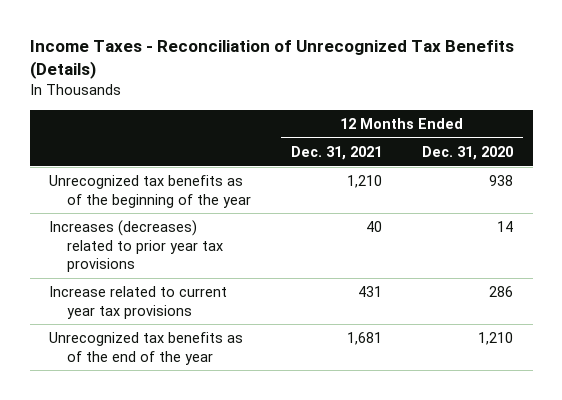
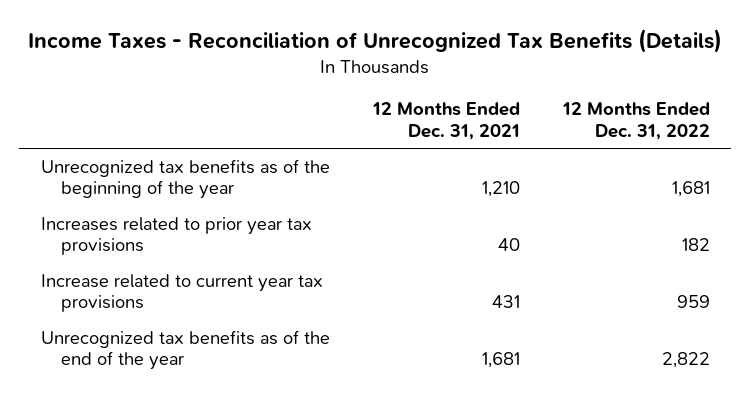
[421,145,513,160] Dec. 31, 2020 -> none
none -> [561,102,710,140] 12 Months Ended Dec. 31, 2022
[49,220,224,273] Increases (decreases) related to prior year tax provisions -> [40,216,312,256] Increases related to prior year tax provisions

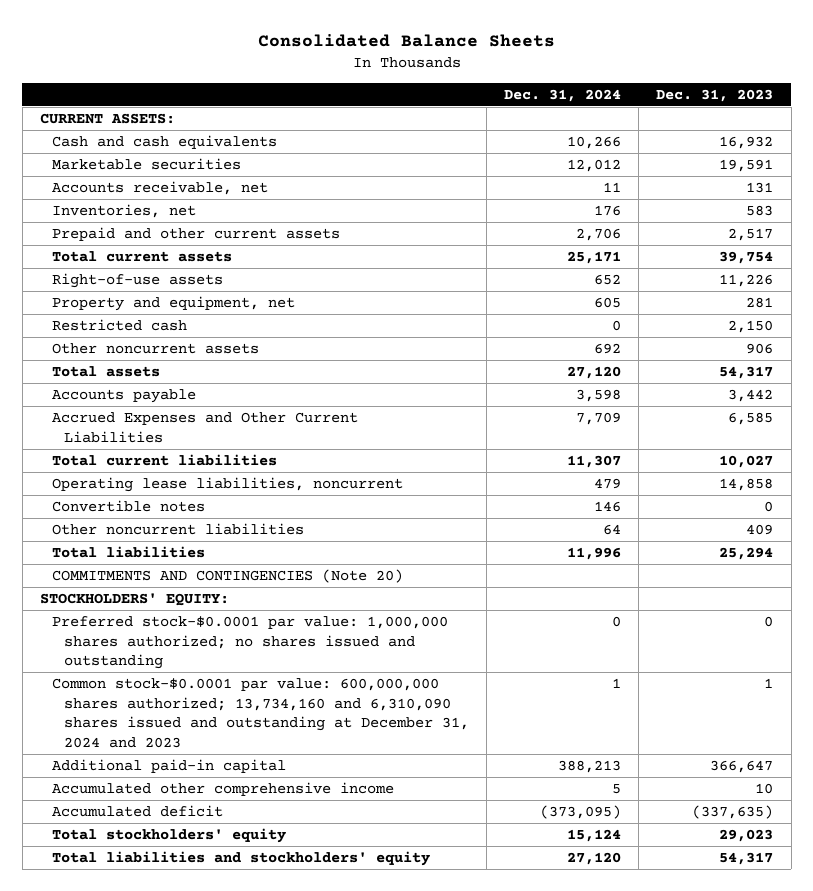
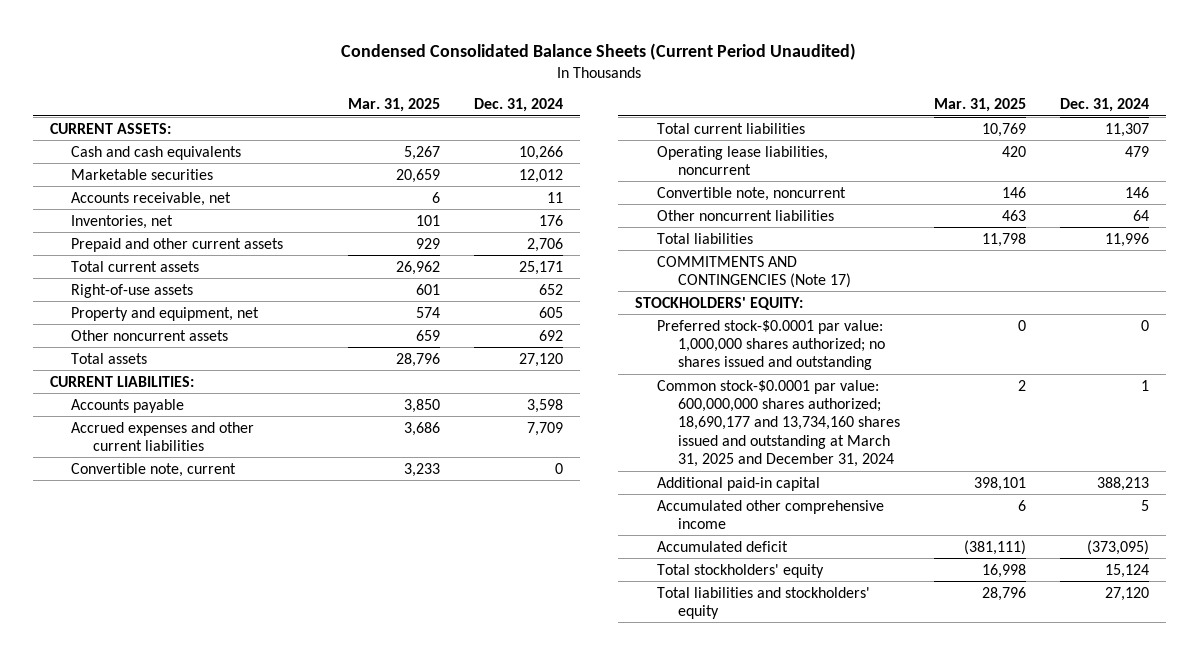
[257,34,555,48] Consolidated Balance Sheets -> [341,42,857,60] Condensed Consolidated Balance Sheets (Current Period Unaudited)
[656,88,774,102] Dec. 31, 2023 -> none
none -> [348,98,441,113] Mar. 31, 2025
[51,319,187,332] Restricted cash -> none
none -> [49,375,194,387] CURRENT LIABILITIES:
[51,412,358,443] Accrued Expenses and Other Current Liabilities -> [71,421,255,451] Accrued expenses and other current liabilities
none -> [71,462,237,477] Convertible note, current
[51,500,205,513] Convertible notes -> [656,186,846,201] Convertible note, noncurrent
[51,569,403,584] COMMITMENTS AND CONTINGENCIES (Note 20) -> [656,255,852,288] COMMITMENTS AND CONTINGENCIES (Note 17)
[51,678,469,748] Common stock-$0.0001 par value: 600,000,000 shares authorized; 13,734,160 and 6,310,090 shares issued and outstanding at December 31, 2024 and 2023 -> [656,379,901,468] Common stock-$0.0001 par value: 600,000,000 shares authorized; 18,690,177 and 13,734,160 shares issued and outstanding at March 31, 2025 and December 31, 2024

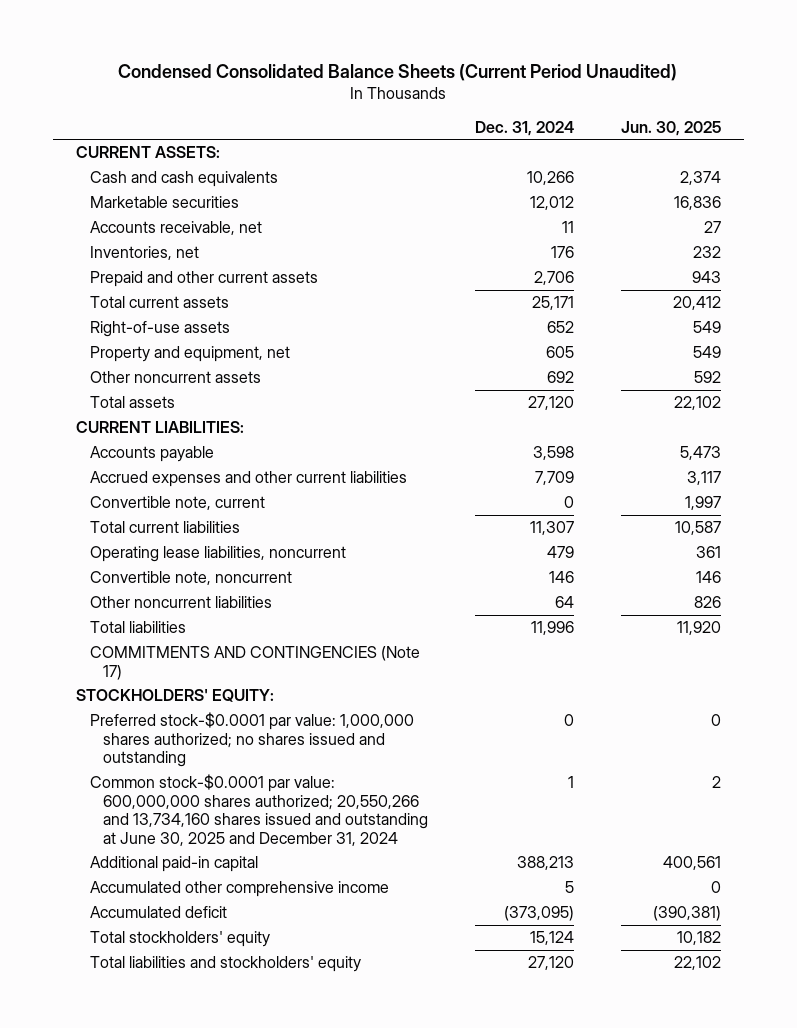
[348,98,441,113] Mar. 31, 2025 -> none
none -> [620,120,721,136] Jun. 30, 2025
[656,379,901,468] Common stock-$0.0001 par value: 600,000,000 shares authorized; 18,690,177 and 13,734,160 shares issued and outstanding at March 31, 2025 and December 31, 2024 -> [89,774,428,846] Common stock-$0.0001 par value: 600,000,000 shares authorized; 20,550,266 and 13,734,160 shares issued and outstanding at June 30, 2025 and December 31, 2024

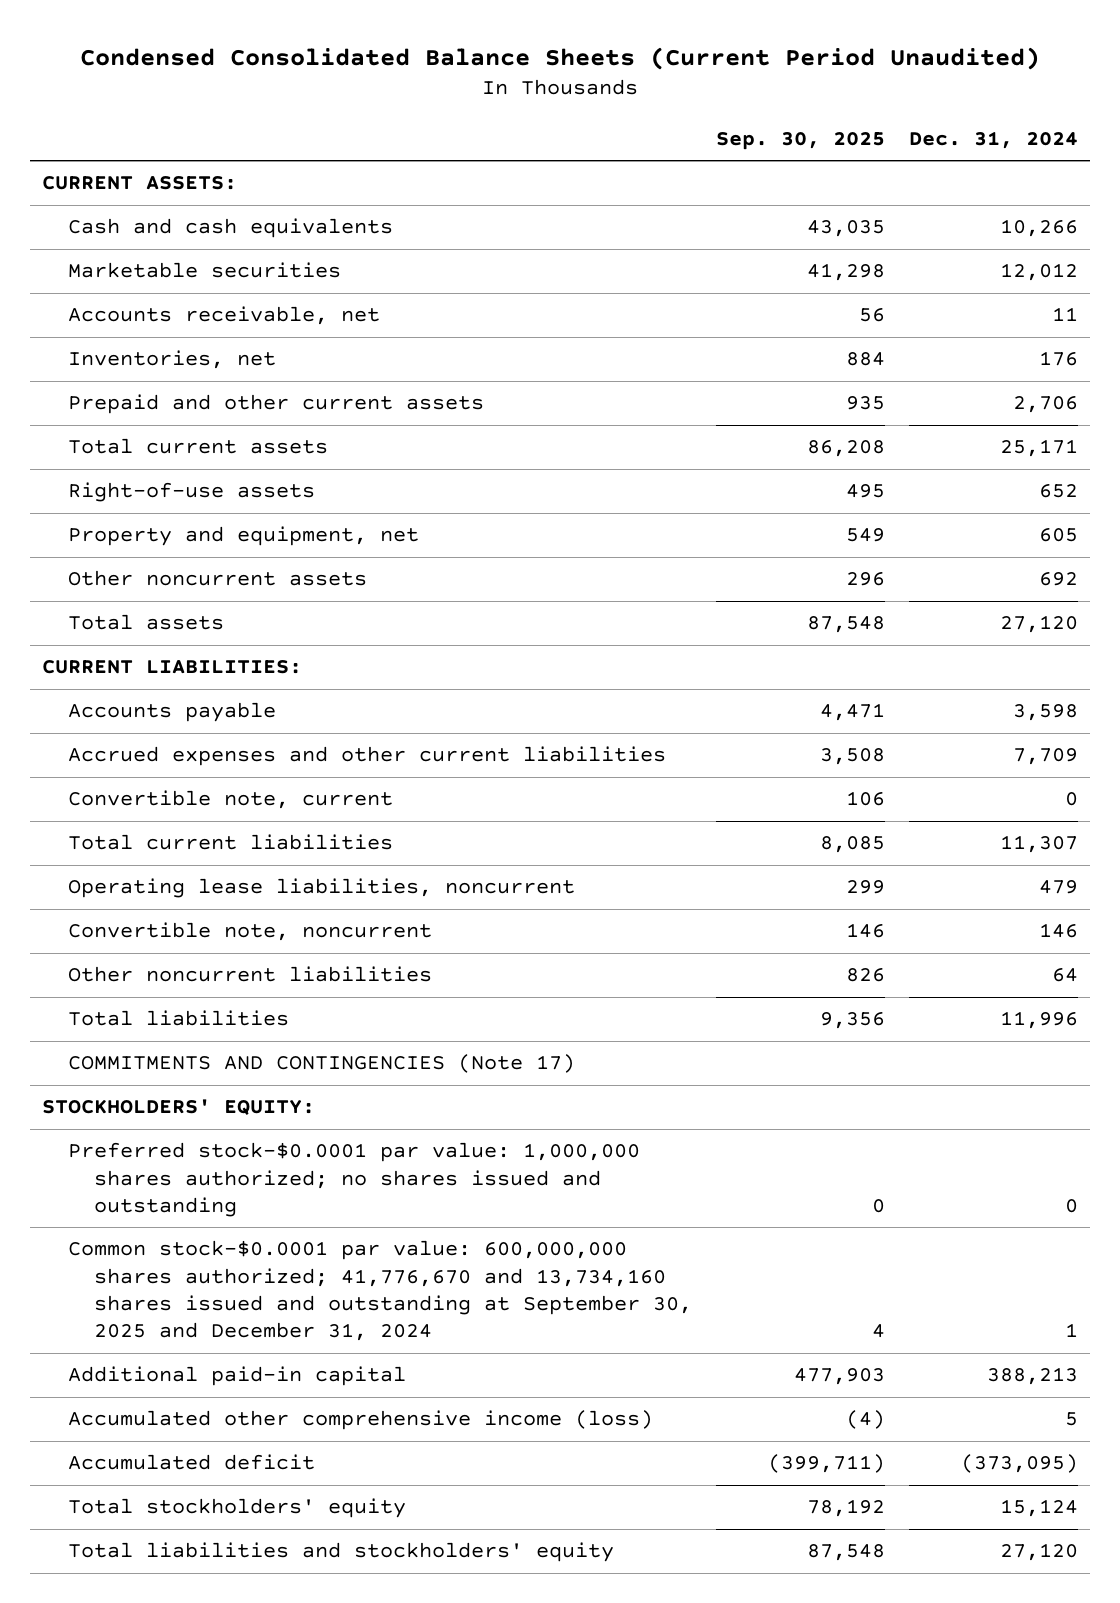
[620,120,721,136] Jun. 30, 2025 -> none
none -> [716,131,886,150] Sep. 30, 2025
[89,774,428,846] Common stock-$0.0001 par value: 600,000,000 shares authorized; 20,550,266 and 13,734,160 shares issued and outstanding at June 30, 2025 and December 31, 2024 -> [68,1240,693,1342] Common stock-$0.0001 par value: 600,000,000 shares authorized; 41,776,670 and 13,734,160 shares issued and outstanding at September 30, 2025 and December 31, 2024
[89,881,389,898] Accumulated other comprehensive income -> [68,1410,654,1431] Accumulated other comprehensive income (loss)

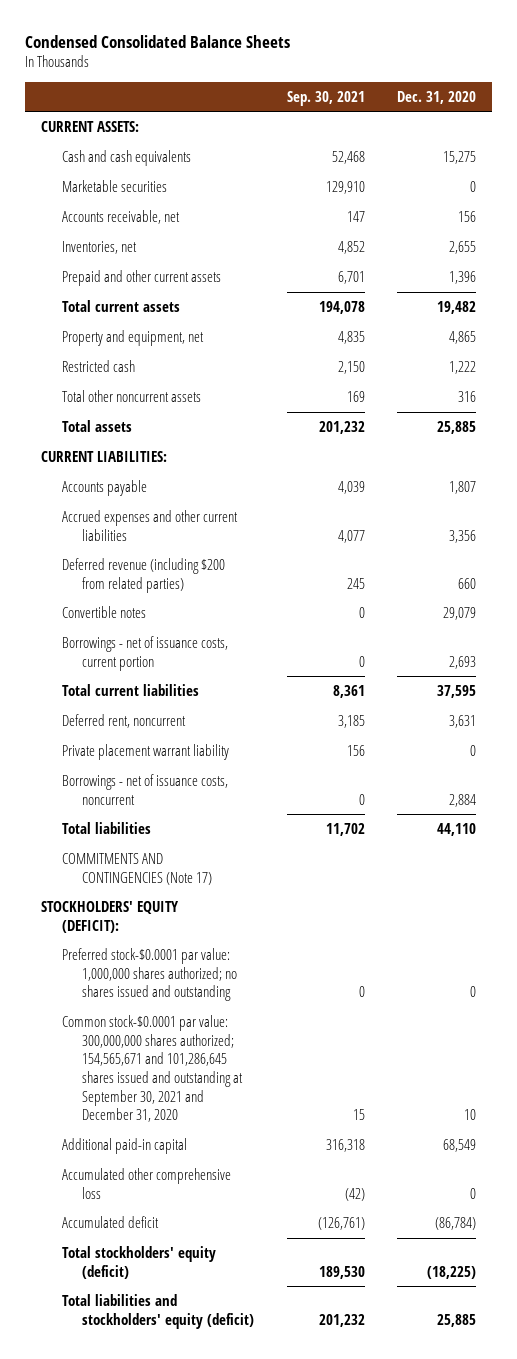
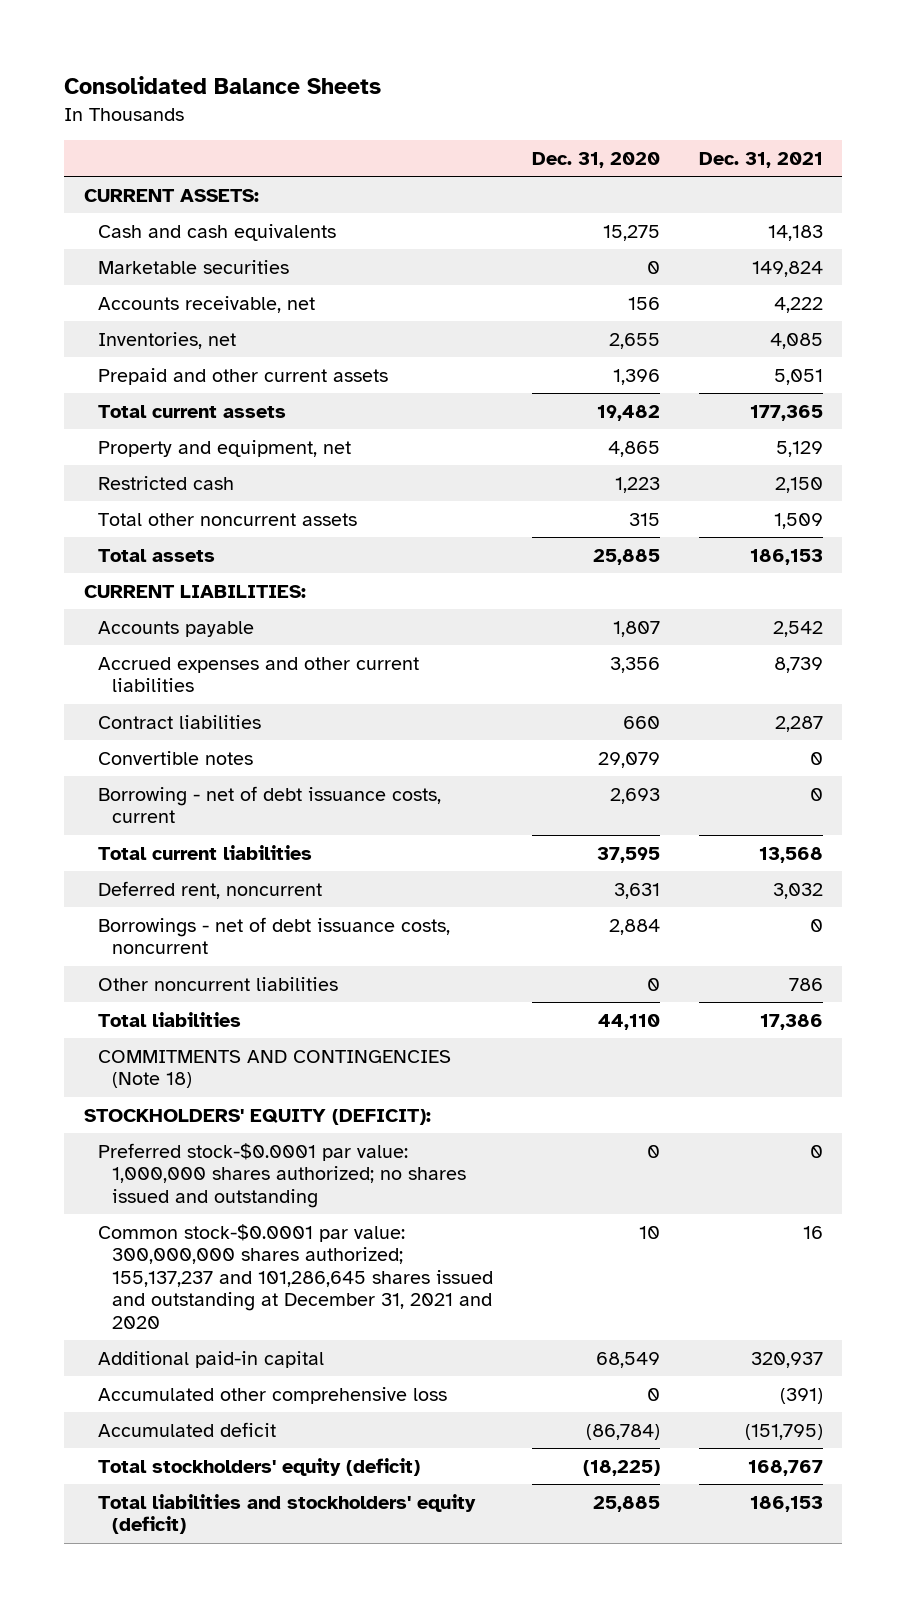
[25,34,291,48] Condensed Consolidated Balance Sheets -> [64,76,382,95] Consolidated Balance Sheets
[286,90,365,106] Sep. 30, 2021 -> none
none -> [698,151,823,168] Dec. 31, 2021
[448,361,476,375] 1,222 -> [614,476,660,493] 1,223
[457,391,476,403] 316 -> [628,512,660,526] 315
[61,558,225,593] Deferred revenue (including $200 from related parties) -> [97,714,261,729] Contract liabilities
[61,636,228,671] Borrowings - net of issuance costs, current portion -> [97,785,441,824] Borrowing - net of debt issuance costs, current
[61,744,229,761] Private placement warrant liability -> none
[61,774,228,805] Borrowings - net of issuance costs, noncurrent -> [97,916,450,955] Borrowings - net of debt issuance costs, noncurrent
none -> [97,976,338,991] Other noncurrent liabilities
[61,853,213,885] COMMITMENTS AND CONTINGENCIES (Note 17) -> [97,1049,451,1089] COMMITMENTS AND CONTINGENCIES (Note 18)
[61,1015,244,1123] Common stock-$0.0001 par value: 300,000,000 shares authorized; 154,565,671 and 101,286,645 shares issued and outstanding at September 30, 2021 and December 31, 2020 -> [97,1223,493,1330] Common stock-$0.0001 par value: 300,000,000 shares authorized; 155,137,237 and 101,286,645 shares issued and outstanding at December 31, 2021 and 2020

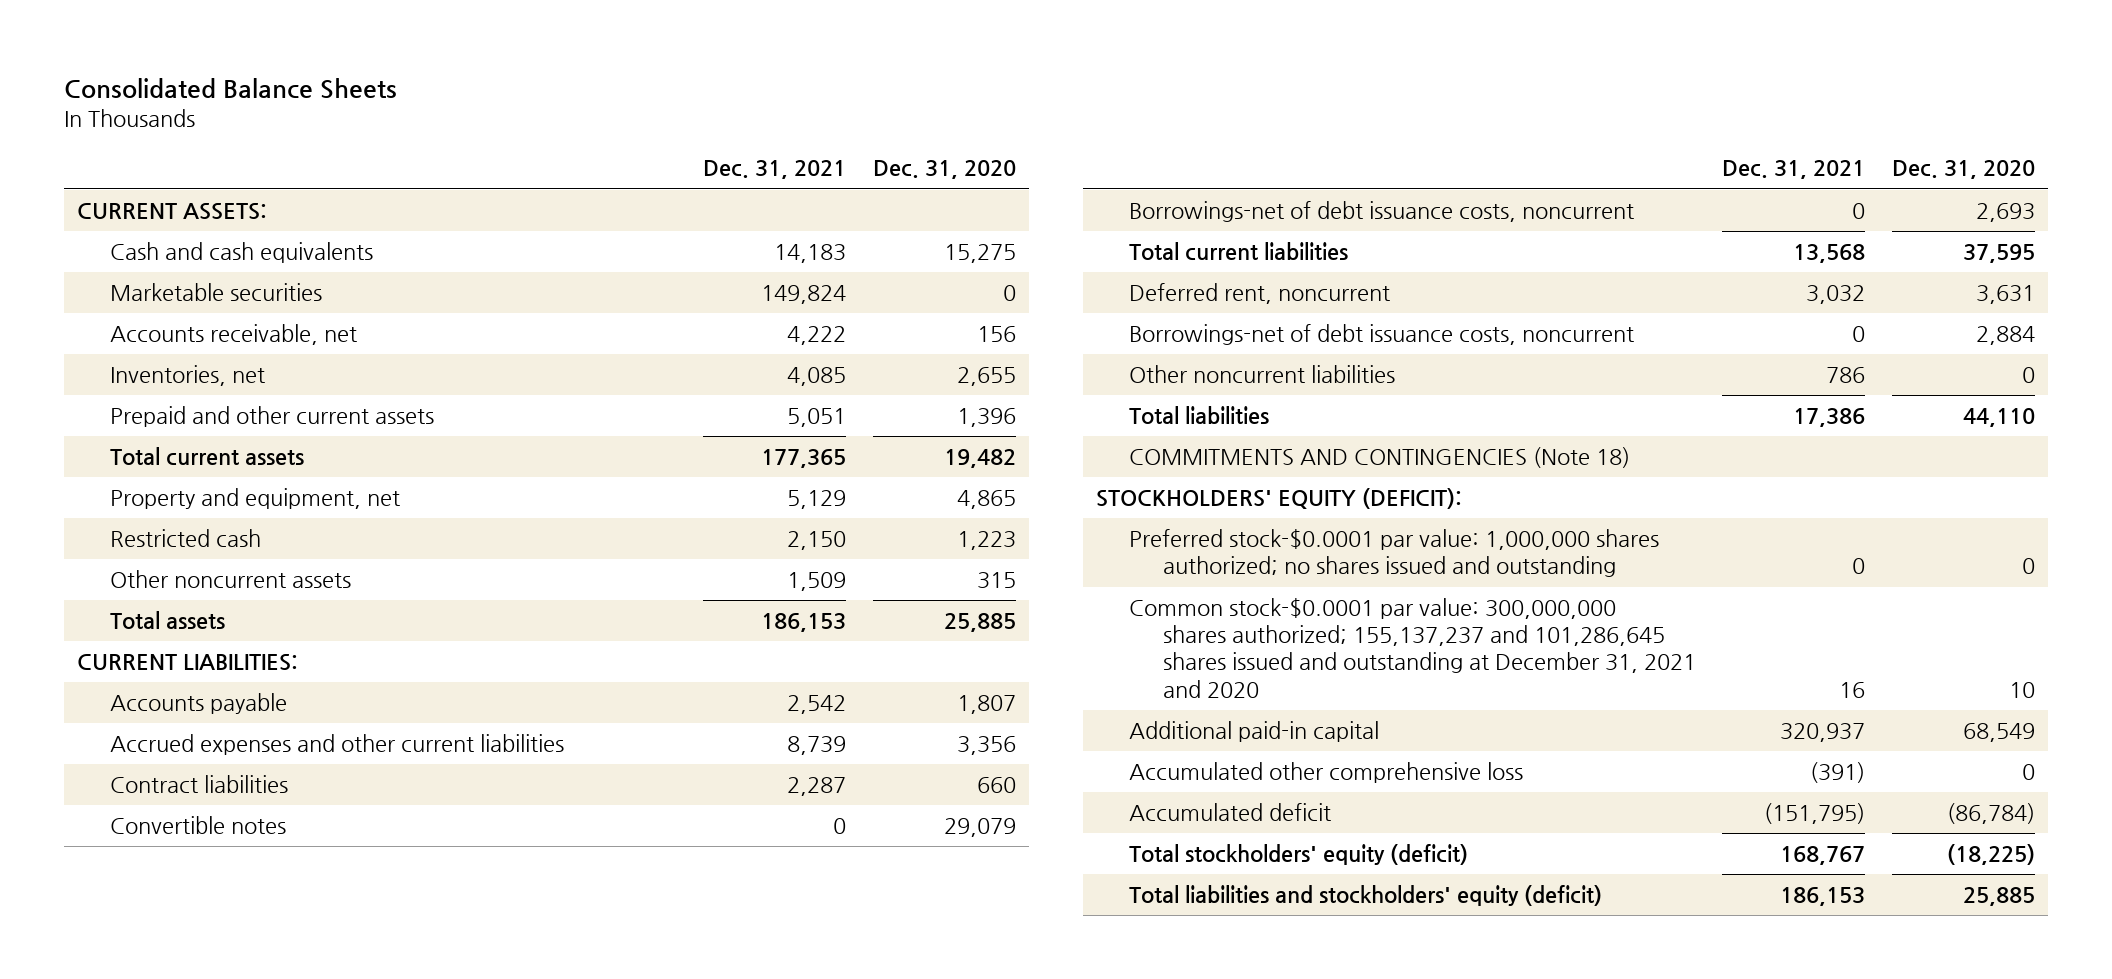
[97,512,357,526] Total other noncurrent assets -> [110,570,352,589] Other noncurrent assets
[97,785,441,824] Borrowing - net of debt issuance costs, current -> [1129,201,1635,223] Borrowings-net of debt issuance costs, noncurrent
[97,916,450,955] Borrowings - net of debt issuance costs, noncurrent -> [1129,324,1635,346] Borrowings-net of debt issuance costs, noncurrent

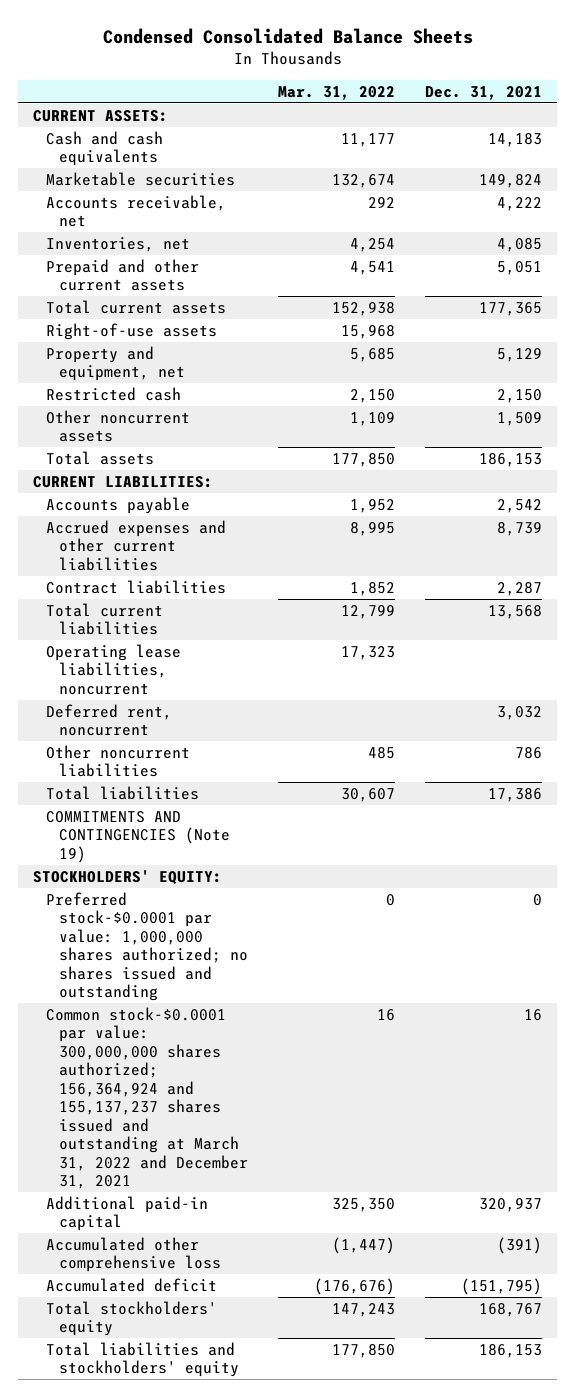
[63,78,397,100] Consolidated Balance Sheets -> [102,27,473,44] Condensed Consolidated Balance Sheets
[873,160,1017,180] Dec. 31, 2020 -> none
none -> [278,85,396,100] Mar. 31, 2022
none -> [46,322,218,340] Right-of-use assets
[110,816,287,835] Convertible notes -> none
[1129,201,1635,223] Borrowings-net of debt issuance costs, noncurrent -> none
none -> [46,643,182,695] Operating lease liabilities, noncurrent
[1129,324,1635,346] Borrowings-net of debt issuance costs, noncurrent -> none
[1129,447,1631,469] COMMITMENTS AND CONTINGENCIES (Note 18) -> [46,810,230,863] COMMITMENTS AND CONTINGENCIES (Note 19)
[1096,488,1463,510] STOCKHOLDERS' EQUITY (DEFICIT): -> [33,869,223,884] STOCKHOLDERS' EQUITY:
[1129,598,1696,698] Common stock-$0.0001 par value: 300,000,000 shares authorized; 155,137,237 and 101,286,645 shares issued and outstanding at December 31, 2021 and 2020 -> [46,1006,248,1190] Common stock-$0.0001 par value: 300,000,000 shares authorized; 156,364,924 and 155,137,237 shares issued and outstanding at March 31, 2022 and December 31, 2021
[1129,844,1469,866] Total stockholders' equity (deficit) -> [46,1300,218,1337] Total stockholders' equity
[1129,885,1603,907] Total liabilities and stockholders' equity (deficit) -> [46,1341,239,1378] Total liabilities and stockholders' equity

